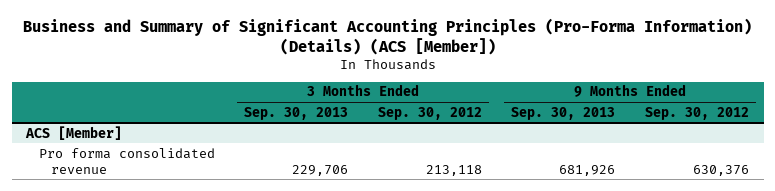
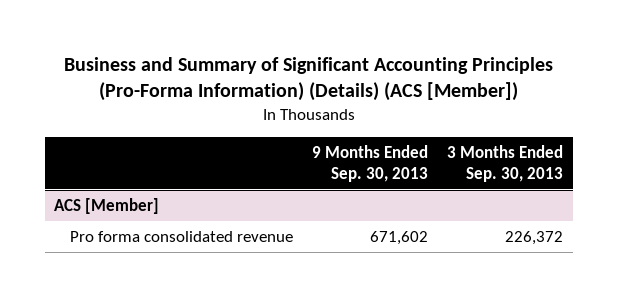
[377,106,482,120] Sep. 30, 2012 -> none
[645,106,750,120] Sep. 30, 2012 -> none
[292,164,349,176] 229,706 -> [505,230,564,245] 226,372
[559,164,616,176] 681,926 -> [370,230,429,245] 671,602

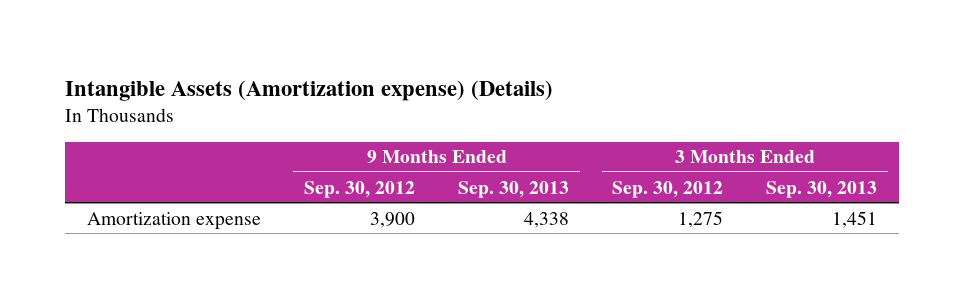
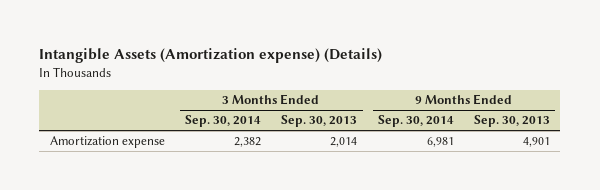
[304,180,416,198] Sep. 30, 2012 -> none
[612,180,724,198] Sep. 30, 2012 -> none
none -> [185,115,262,128] Sep. 30, 2014
none -> [377,115,454,128] Sep. 30, 2014
[524,211,570,228] 4,338 -> [523,137,551,148] 4,901
[832,210,878,228] 1,451 -> [330,137,358,148] 2,014

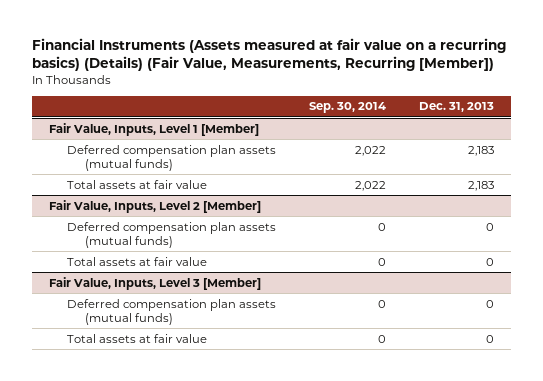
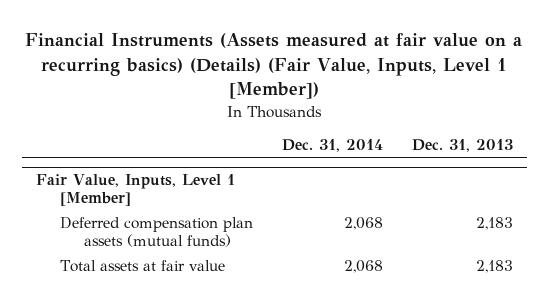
[31,38,506,72] Financial Instruments (Assets measured at fair value on a recurring basics) (Details) (Fair Value, Measurements, Recurring [Member]) -> [25,33,523,100] Financial Instruments (Assets measured at fair value on a recurring basics) (Details) (Fair Value, Inputs, Level 1 [Member])
[309,102,387,114] Sep. 30, 2014 -> none
none -> [281,139,383,153] Dec. 31, 2014
[48,199,261,213] Fair Value, Inputs, Level 2 [Member] -> none
[66,221,276,248] Deferred compensation plan assets (mutual funds) -> none
[66,256,207,266] Total assets at fair value -> none
[48,276,261,290] Fair Value, Inputs, Level 3 [Member] -> none
[66,298,276,325] Deferred compensation plan assets (mutual funds) -> none
[66,333,207,343] Total assets at fair value -> none

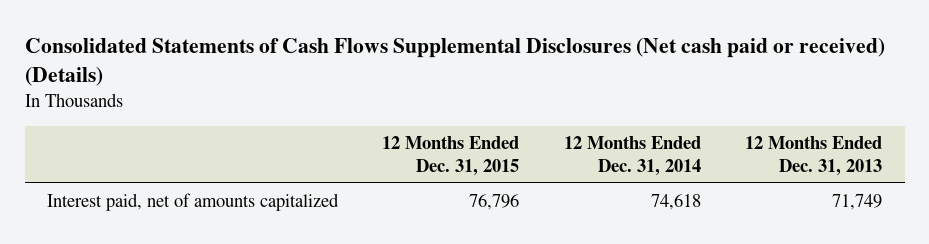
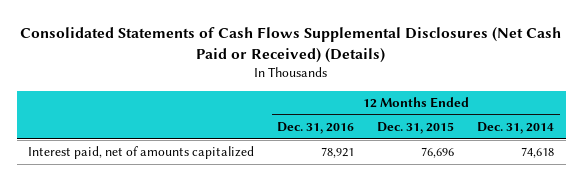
[24,38,885,87] Consolidated Statements of Cash Flows Supplemental Disclosures (Net cash paid or received) (Details) -> [20,26,562,63] Consolidated Statements of Cash Flows Supplemental Disclosures (Net Cash Paid or Received) (Details)
[745,136,883,176] 12 Months Ended Dec. 31, 2013 -> none
none -> [277,122,355,135] Dec. 31, 2016
[469,194,520,211] 76,796 -> [421,147,455,159] 76,696

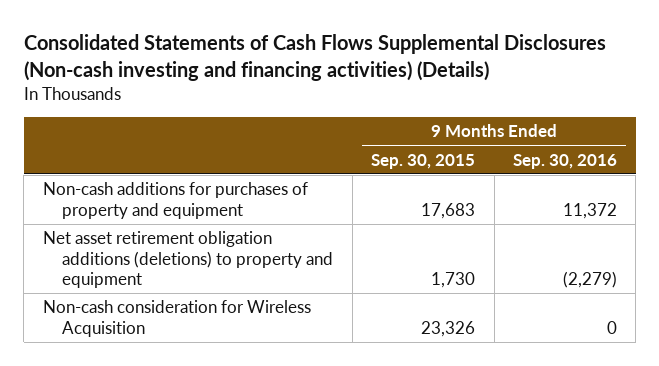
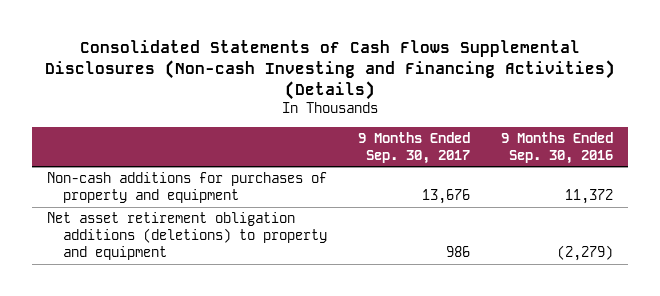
[23,34,606,81] Consolidated Statements of Cash Flows Supplemental Disclosures (Non-cash investing and financing activities) (Details) -> [44,39,615,100] Consolidated Statements of Cash Flows Supplemental Disclosures (Non-cash Investing and Financing Activities) (Details)
[371,153,476,169] Sep. 30, 2015 -> none
none -> [357,131,470,164] 9 Months Ended Sep. 30, 2017
[42,300,311,337] Non-cash consideration for Wireless Acquisition -> none

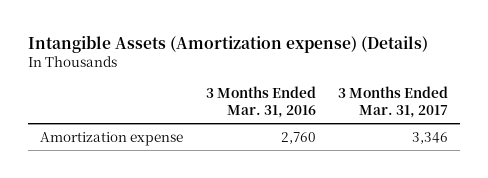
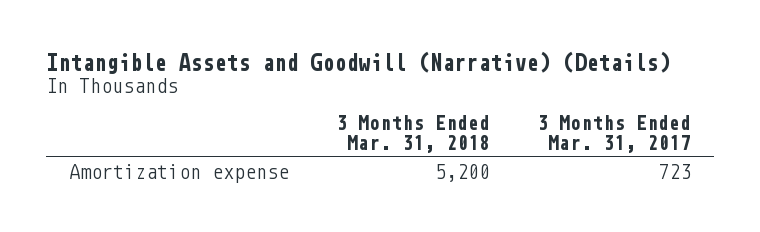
[28,35,429,54] Intangible Assets (Amortization expense) (Details) -> [46,50,671,74] Intangible Assets and Goodwill (Narrative) (Details)
[205,86,316,119] 3 Months Ended Mar. 31, 2016 -> none
none -> [336,114,491,154] 3 Months Ended Mar. 31, 2018
[412,131,449,144] 3,346 -> [657,164,691,180] 723

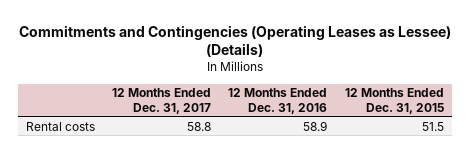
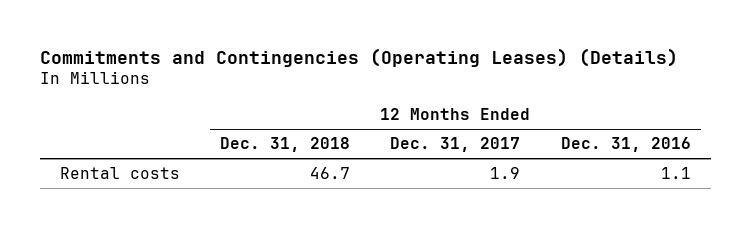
[18,24,451,58] Commitments and Contingencies (Operating Leases as Lessee) (Details) -> [39,47,678,67] Commitments and Contingencies (Operating Leases) (Details)
[344,88,444,114] 12 Months Ended Dec. 31, 2015 -> none
none -> [220,137,351,153] Dec. 31, 2018
[187,121,212,131] 58.8 -> [490,167,521,180] 1.9
[303,120,328,131] 58.9 -> [660,167,691,180] 1.1

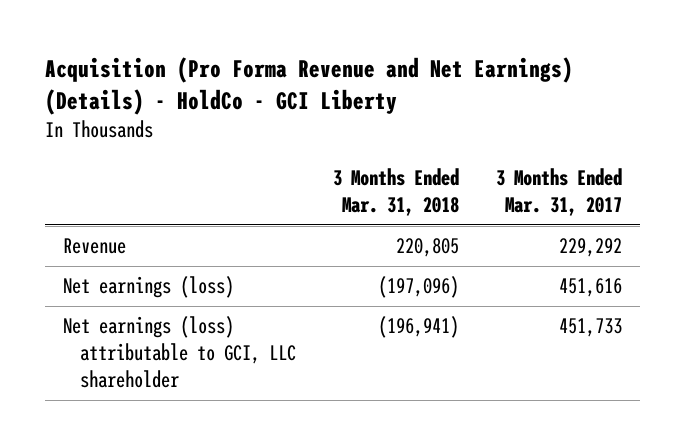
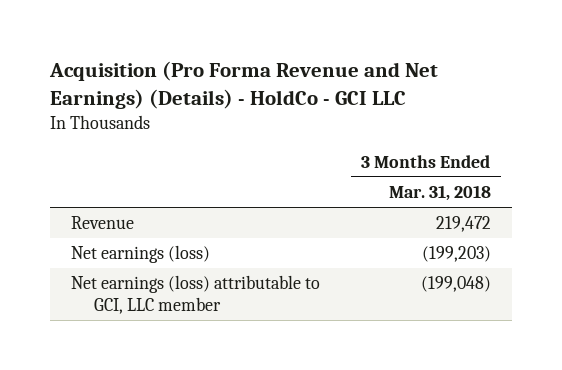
[44,56,573,115] Acquisition (Pro Forma Revenue and Net Earnings) (Details) - HoldCo - GCI Liberty -> [48,61,438,109] Acquisition (Pro Forma Revenue and Net Earnings) (Details) - HoldCo - GCI LLC
[495,168,622,216] 3 Months Ended Mar. 31, 2017 -> none
[395,238,459,258] 220,805 -> [435,216,491,233] 219,472
[377,276,459,299] (197,096) -> [421,246,491,263] (199,203)
[62,316,297,388] Net earnings (loss) attributable to GCI, LLC shareholder -> [70,275,320,315] Net earnings (loss) attributable to GCI, LLC member
[377,316,459,339] (196,941) -> [420,276,491,293] (199,048)

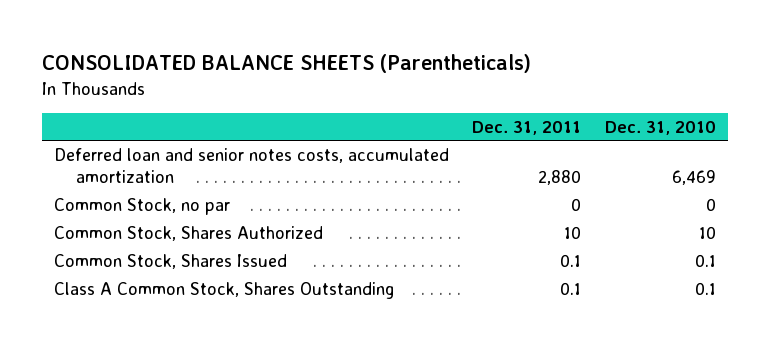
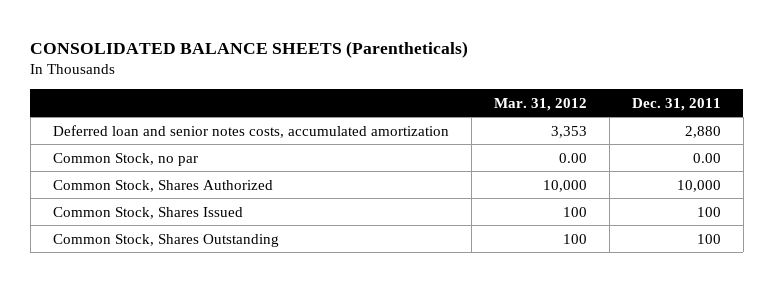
[604,120,716,135] Dec. 31, 2010 -> none
none -> [493,97,587,111] Mar. 31, 2012
[571,198,582,212] 0 -> [692,152,721,163] 0.00
[564,226,582,240] 10 -> [676,179,721,192] 10,000
[560,254,582,268] 0.1 -> [696,206,721,217] 100
[53,282,394,300] Class A Common Stock, Shares Outstanding -> [52,233,279,247] Common Stock, Shares Outstanding
[560,282,582,296] 0.1 -> [696,233,721,244] 100

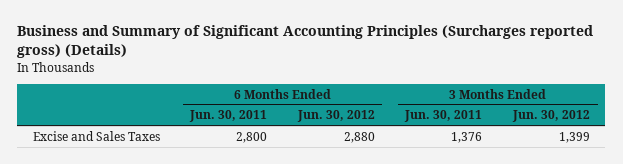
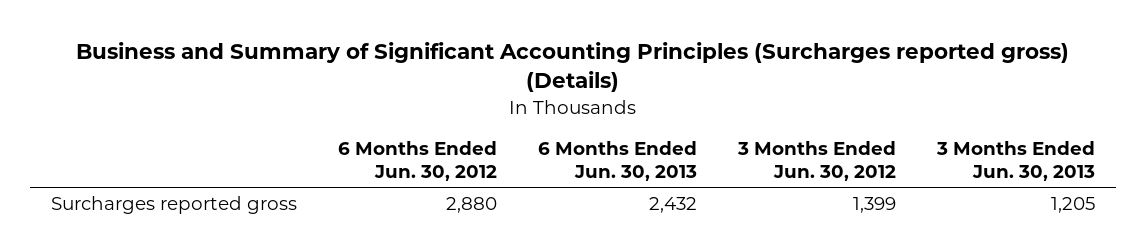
[189,110,268,123] Jun. 30, 2011 -> none
[404,110,483,123] Jun. 30, 2011 -> none
none -> [538,140,698,182] 6 Months Ended Jun. 30, 2013
none -> [936,140,1096,182] 3 Months Ended Jun. 30, 2013
[32,130,160,141] Excise and Sales Taxes -> [50,196,297,215] Surcharges reported gross

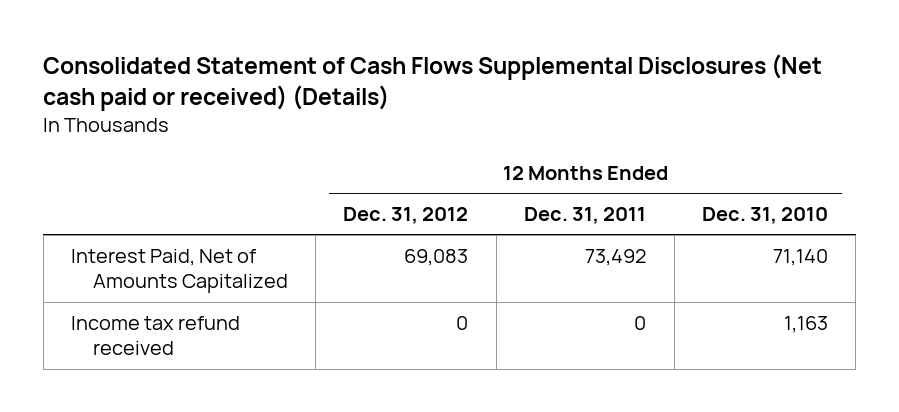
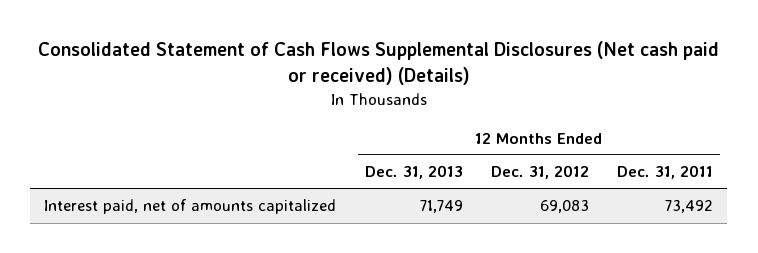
[701,206,828,224] Dec. 31, 2010 -> none
none -> [364,165,463,180] Dec. 31, 2013
[71,315,241,356] Income tax refund received -> none
[71,248,288,294] Interest Paid, Net of Amounts Capitalized -> [44,199,337,215] Interest paid, net of amounts capitalized

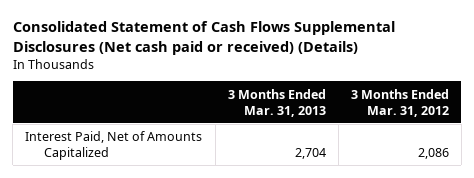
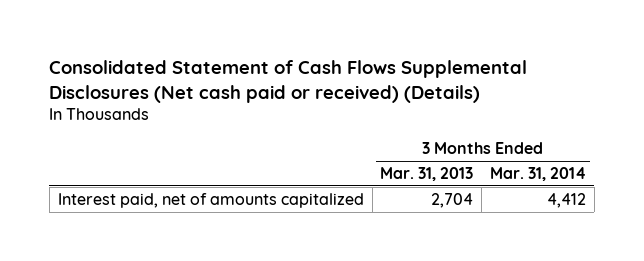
[350,88,449,117] 3 Months Ended Mar. 31, 2012 -> none
none -> [489,167,586,182] Mar. 31, 2014
[25,131,203,161] Interest Paid, Net of Amounts Capitalized -> [57,192,364,208] Interest paid, net of amounts capitalized

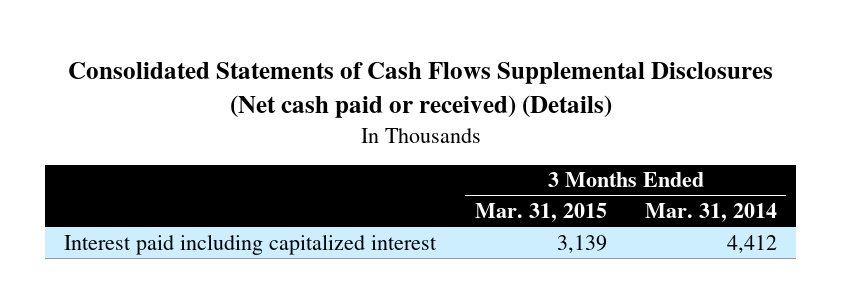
[49,60,528,103] Consolidated Statement of Cash Flows Supplemental Disclosures (Net cash paid or received) (Details) -> [67,62,773,119] Consolidated Statements of Cash Flows Supplemental Disclosures (Net cash paid or received) (Details)
[380,167,474,182] Mar. 31, 2013 -> none
none -> [474,203,607,223] Mar. 31, 2015
[57,192,364,208] Interest paid, net of amounts capitalized -> [64,233,438,255] Interest paid including capitalized interest

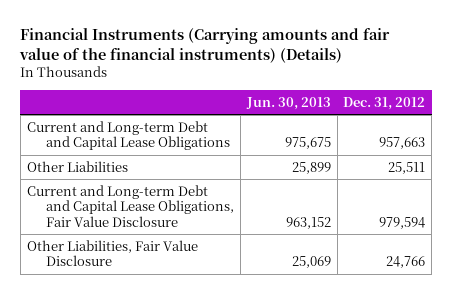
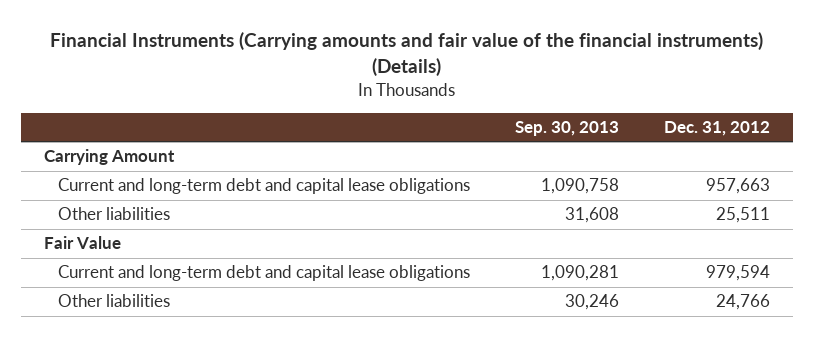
[245,96,331,110] Jun. 30, 2013 -> none
none -> [515,121,620,137] Sep. 30, 2013
none -> [43,149,175,166] Carrying Amount
[26,120,230,151] Current and Long-term Debt and Capital Lease Obligations -> [58,178,471,195] Current and long-term debt and capital lease obligations
[26,160,128,172] Other Liabilities -> [58,207,171,221] Other liabilities
none -> [43,236,121,250] Fair Value
[26,184,234,227] Current and Long-term Debt and Capital Lease Obligations, Fair Value Disclosure -> [58,265,471,282] Current and long-term debt and capital lease obligations
[26,239,198,267] Other Liabilities, Fair Value Disclosure -> [58,294,171,308] Other liabilities

